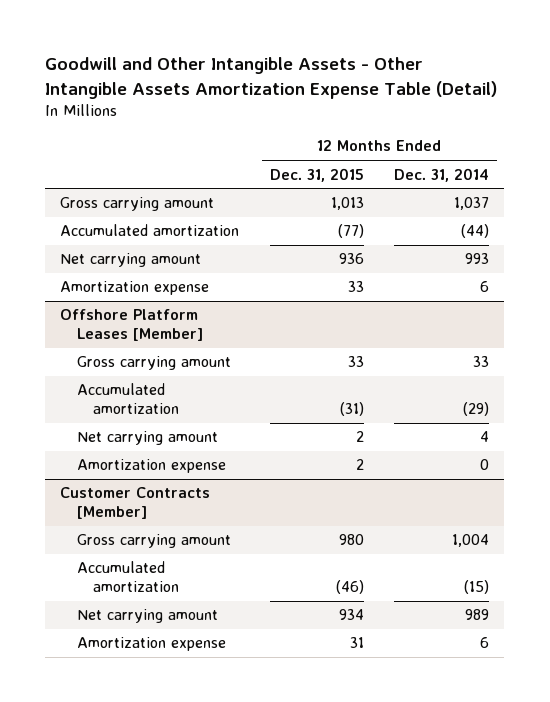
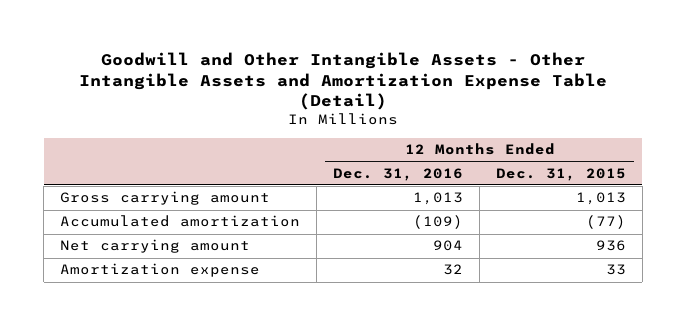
[45,56,498,99] Goodwill and Other Intangible Assets - Other Intangible Assets Amortization Expense Table (Detail) -> [79,51,608,111] Goodwill and Other Intangible Assets - Other Intangible Assets and Amortization Expense Table (Detail)
[394,167,490,182] Dec. 31, 2014 -> none
none -> [333,167,464,181] Dec. 31, 2016
[60,309,203,341] Offshore Platform Leases [Member] -> none
[76,356,231,371] Gross carrying amount -> none
[76,383,180,414] Accumulated amortization -> none
[76,431,218,446] Net carrying amount -> none
[76,459,226,474] Amortization expense -> none
[60,487,211,519] Customer Contracts [Member] -> none
[76,534,231,549] Gross carrying amount -> none
[76,561,180,592] Accumulated amortization -> none
[76,609,218,624] Net carrying amount -> none
[76,637,226,652] Amortization expense -> none

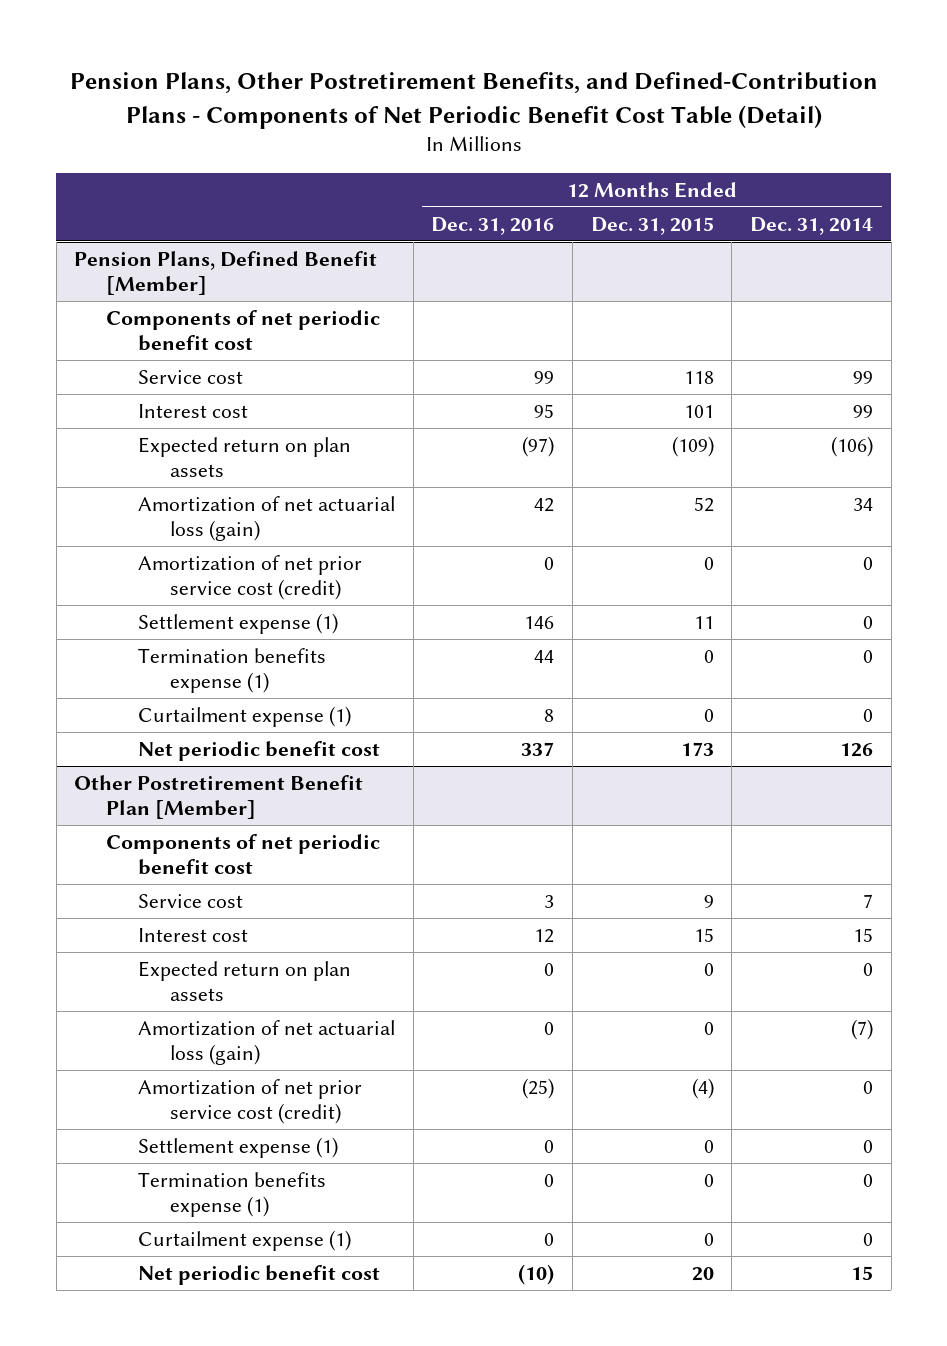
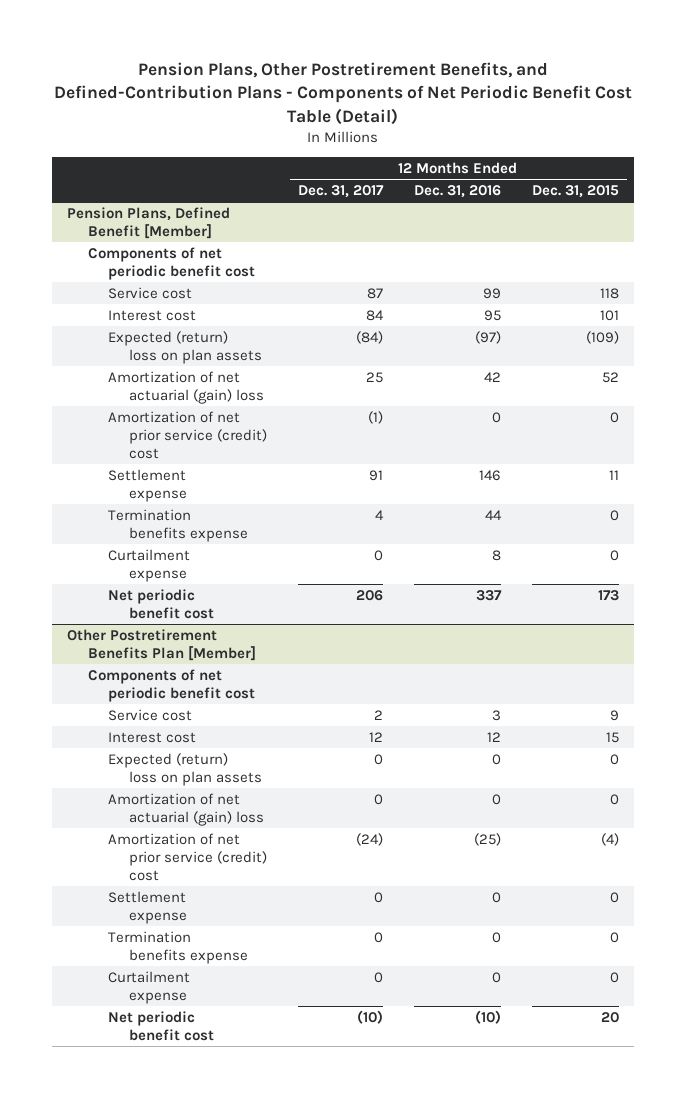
[750,216,874,235] Dec. 31, 2014 -> none
none -> [297,185,384,199] Dec. 31, 2017
[137,436,351,478] Expected return on plan assets -> [108,330,262,364] Expected (return) loss on plan assets
[137,495,395,542] Amortization of net actuarial loss (gain) -> [108,370,264,404] Amortization of net actuarial (gain) loss
[137,554,362,601] Amortization of net prior service cost (credit) -> [108,410,267,459] Amortization of net prior service (credit) cost
[137,612,338,634] Settlement expense (1) -> [108,468,187,502] Settlement expense
[137,647,326,694] Termination benefits expense (1) -> [108,508,248,542] Termination benefits expense
[137,705,351,727] Curtailment expense (1) -> [108,548,191,582] Curtailment expense
[74,774,364,820] Other Postretirement Benefit Plan [Member] -> [67,628,256,661] Other Postretirement Benefits Plan [Member]
[137,960,351,1002] Expected return on plan assets -> [108,752,262,786] Expected (return) loss on plan assets
[137,1019,395,1066] Amortization of net actuarial loss (gain) -> [108,792,264,826] Amortization of net actuarial (gain) loss
[137,1078,362,1125] Amortization of net prior service cost (credit) -> [108,832,267,881] Amortization of net prior service (credit) cost
[137,1136,338,1158] Settlement expense (1) -> [108,890,187,924] Settlement expense
[137,1171,326,1218] Termination benefits expense (1) -> [108,930,248,964] Termination benefits expense
[137,1229,351,1251] Curtailment expense (1) -> [108,970,191,1004] Curtailment expense

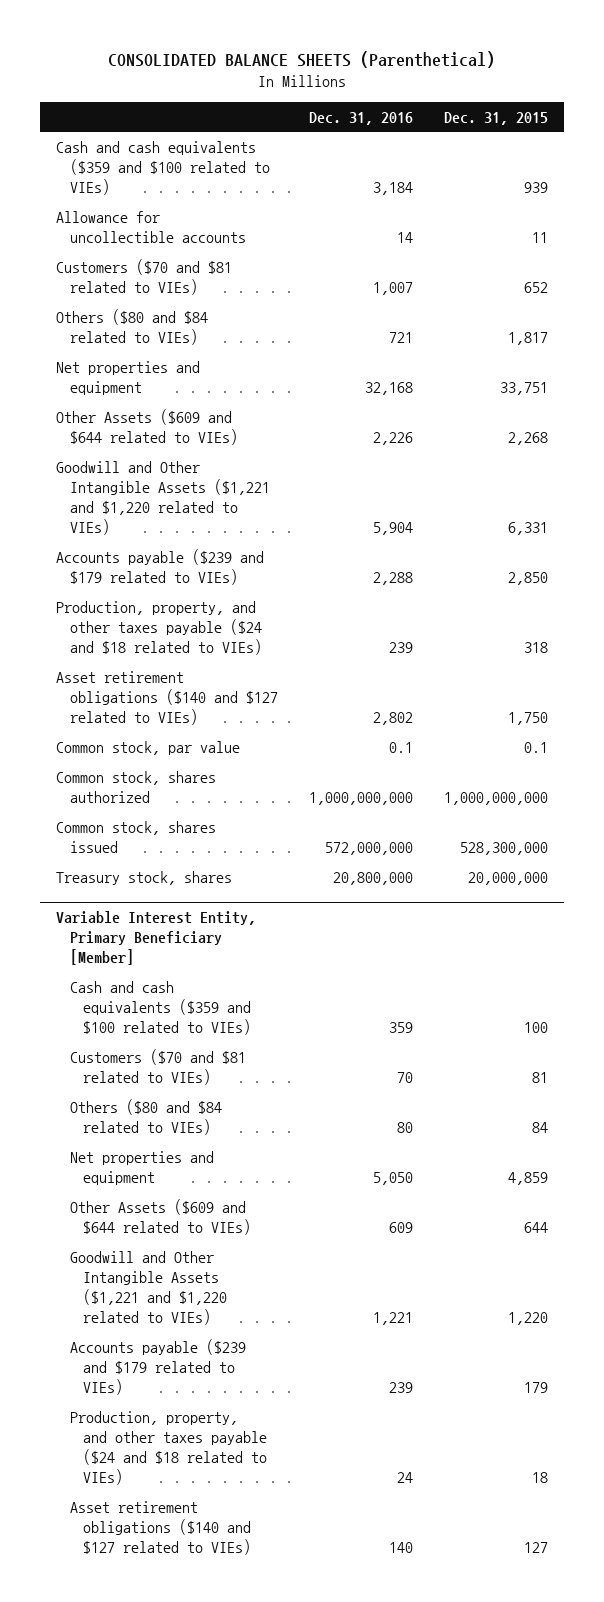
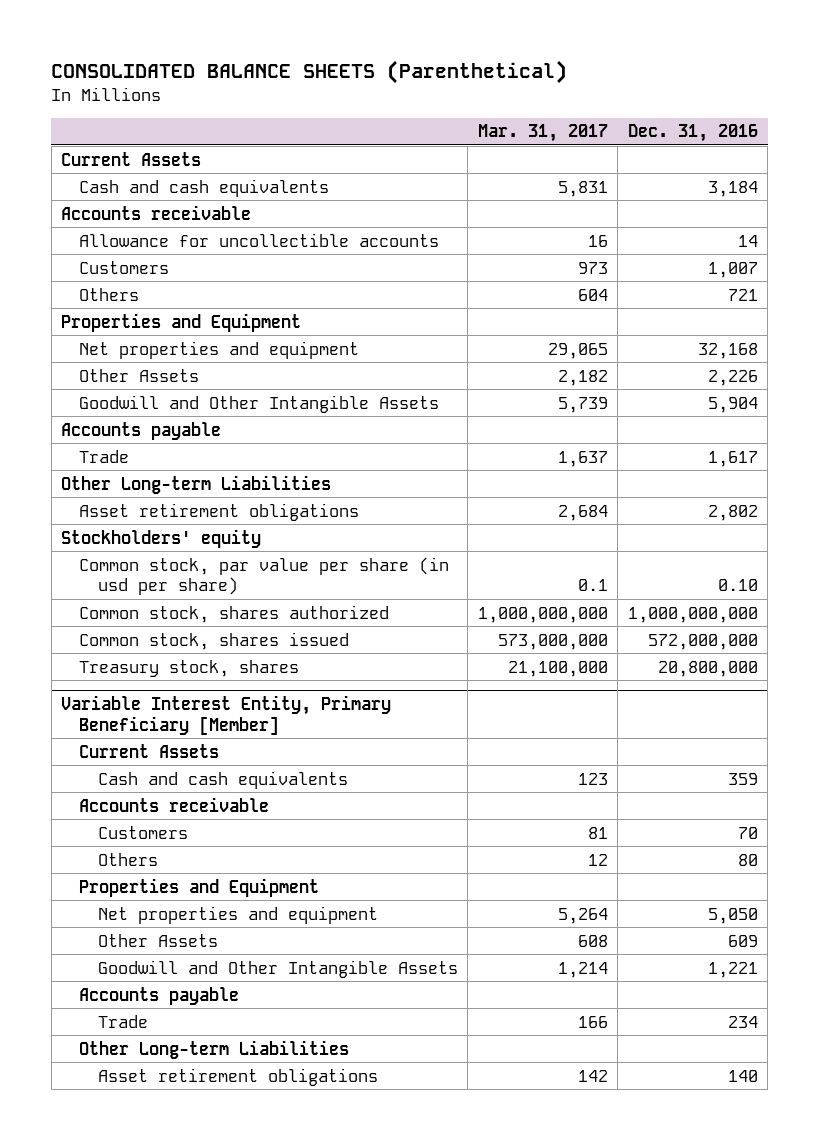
[444,111,549,125] Dec. 31, 2015 -> none
none -> [477,124,608,143] Mar. 31, 2017
none -> [61,151,202,166] Current Assets
[55,140,270,196] Cash and cash equivalents ($359 and $100 related to VIEs) -> [79,178,330,197] Cash and cash equivalents
none -> [61,204,252,220] Accounts receivable
[55,258,232,296] Customers ($70 and $81 related to VIEs) -> [79,260,170,274] Customers
[55,308,208,346] Others ($80 and $84 related to VIEs) -> [79,287,140,301] Others
none -> [61,312,302,332] Properties and Equipment
[55,548,264,586] Accounts payable ($239 and $179 related to VIEs) -> none
[55,600,262,656] Production, property, and other taxes payable ($24 and $18 related to VIEs) -> none
[55,408,238,446] Other Assets ($609 and $644 related to VIEs) -> [79,368,200,382] Other Assets
[55,460,270,536] Goodwill and Other Intangible Assets ($1,221 and $1,220 related to VIEs) -> [79,394,440,413] Goodwill and Other Intangible Assets
none -> [61,421,222,440] Accounts payable
none -> [79,449,130,463] Trade
none -> [61,474,332,494] Other Long-term Liabilities
[55,670,278,726] Asset retirement obligations ($140 and $127 related to VIEs) -> [79,502,360,521] Asset retirement obligations
none -> [61,528,262,548] Stockholders' equity
[55,740,240,755] Common stock, par value -> [79,556,450,596] Common stock, par value per share (in usd per share)
[388,741,413,753] 0.1 -> [717,579,758,592] 0.10
none -> [79,743,220,758] Current Assets
[69,980,252,1036] Cash and cash equivalents ($359 and $100 related to VIEs) -> [97,770,348,789] Cash and cash equivalents
none -> [79,796,270,812] Accounts receivable
[69,1048,246,1086] Customers ($70 and $81 related to VIEs) -> [97,825,188,839] Customers
[69,1098,222,1136] Others ($80 and $84 related to VIEs) -> [97,852,158,866] Others
none -> [79,877,320,897] Properties and Equipment
[69,1338,246,1396] Accounts payable ($239 and $179 related to VIEs) -> none
[69,1410,268,1486] Production, property, and other taxes payable ($24 and $18 related to VIEs) -> none
[69,1198,252,1236] Other Assets ($609 and $644 related to VIEs) -> [97,933,218,947] Other Assets
[69,1250,228,1326] Goodwill and Other Intangible Assets ($1,221 and $1,220 related to VIEs) -> [97,959,458,978] Goodwill and Other Intangible Assets
none -> [79,986,240,1005] Accounts payable
none -> [97,1014,148,1028] Trade
none -> [79,1039,350,1059] Other Long-term Liabilities
[69,1500,252,1556] Asset retirement obligations ($140 and $127 related to VIEs) -> [97,1067,378,1086] Asset retirement obligations

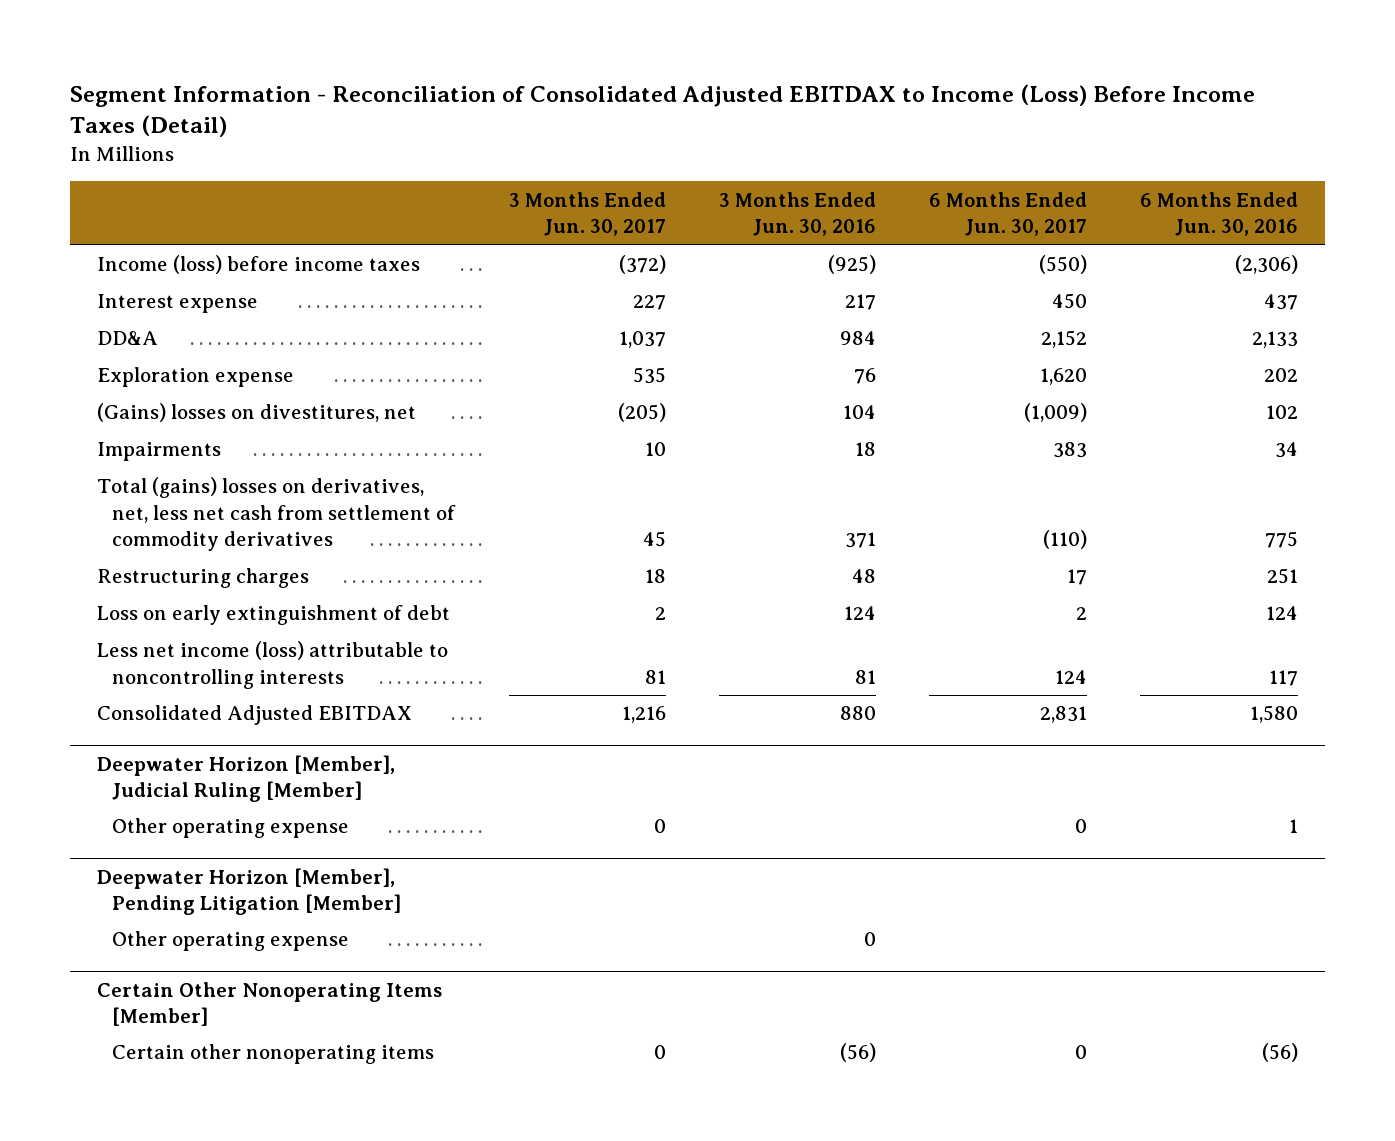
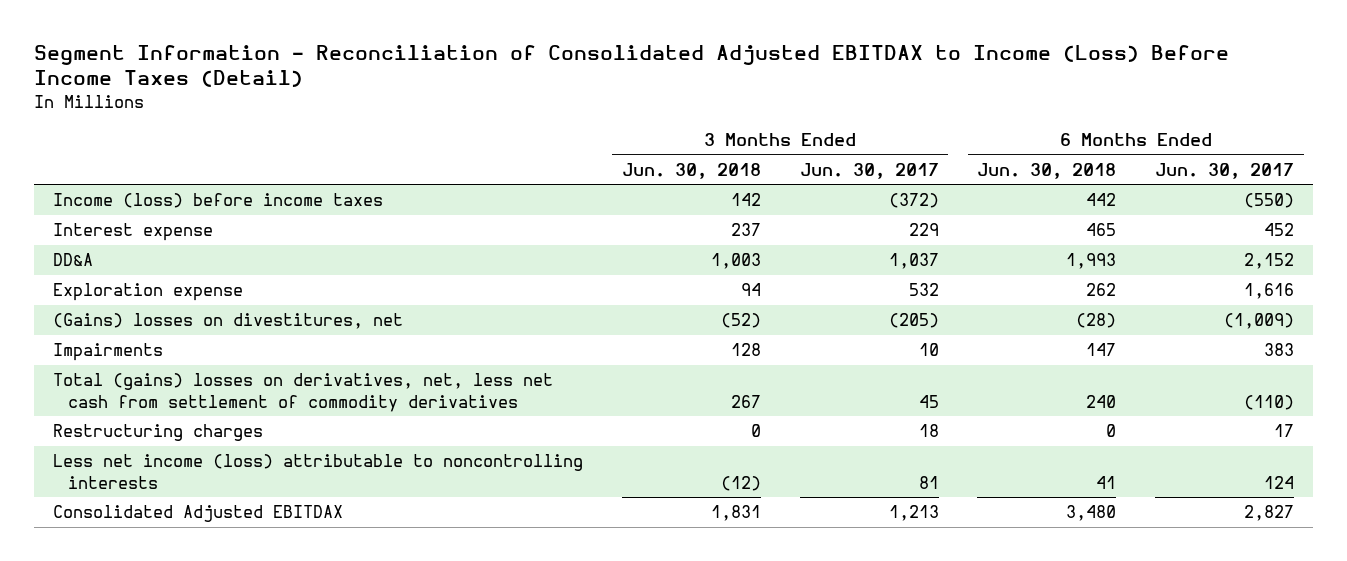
[718,191,876,237] 3 Months Ended Jun. 30, 2016 -> none
[1140,191,1299,237] 6 Months Ended Jun. 30, 2016 -> none
none -> [621,162,761,179] Jun. 30, 2018
none -> [977,162,1117,179] Jun. 30, 2018
[632,295,666,311] 227 -> [908,223,939,237] 229
[1052,293,1088,310] 450 -> [1263,223,1294,237] 452
[632,367,666,385] 535 -> [908,283,939,297] 532
[1040,368,1088,386] 1,620 -> [1243,283,1294,300] 1,616
[96,605,450,626] Loss on early extinguishment of debt -> none
[96,754,395,803] Deepwater Horizon [Member], Judicial Ruling [Member] -> none
[112,818,350,839] Other operating expense -> none
[96,867,402,916] Deepwater Horizon [Member], Pending Litigation [Member] -> none
[112,931,350,952] Other operating expense -> none
[96,981,442,1027] Certain Other Nonoperating Items [Member] -> none
[112,1044,435,1065] Certain other nonoperating items -> none
[621,706,666,724] 1,216 -> [888,505,939,522] 1,213
[1040,706,1088,724] 2,831 -> [1243,505,1294,522] 2,827

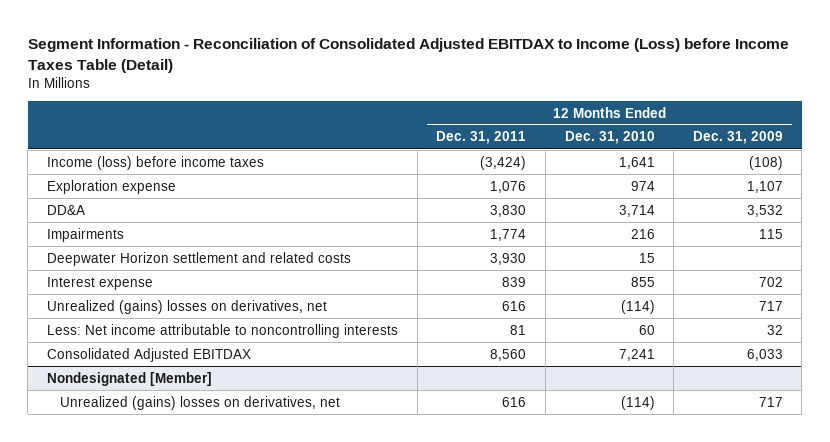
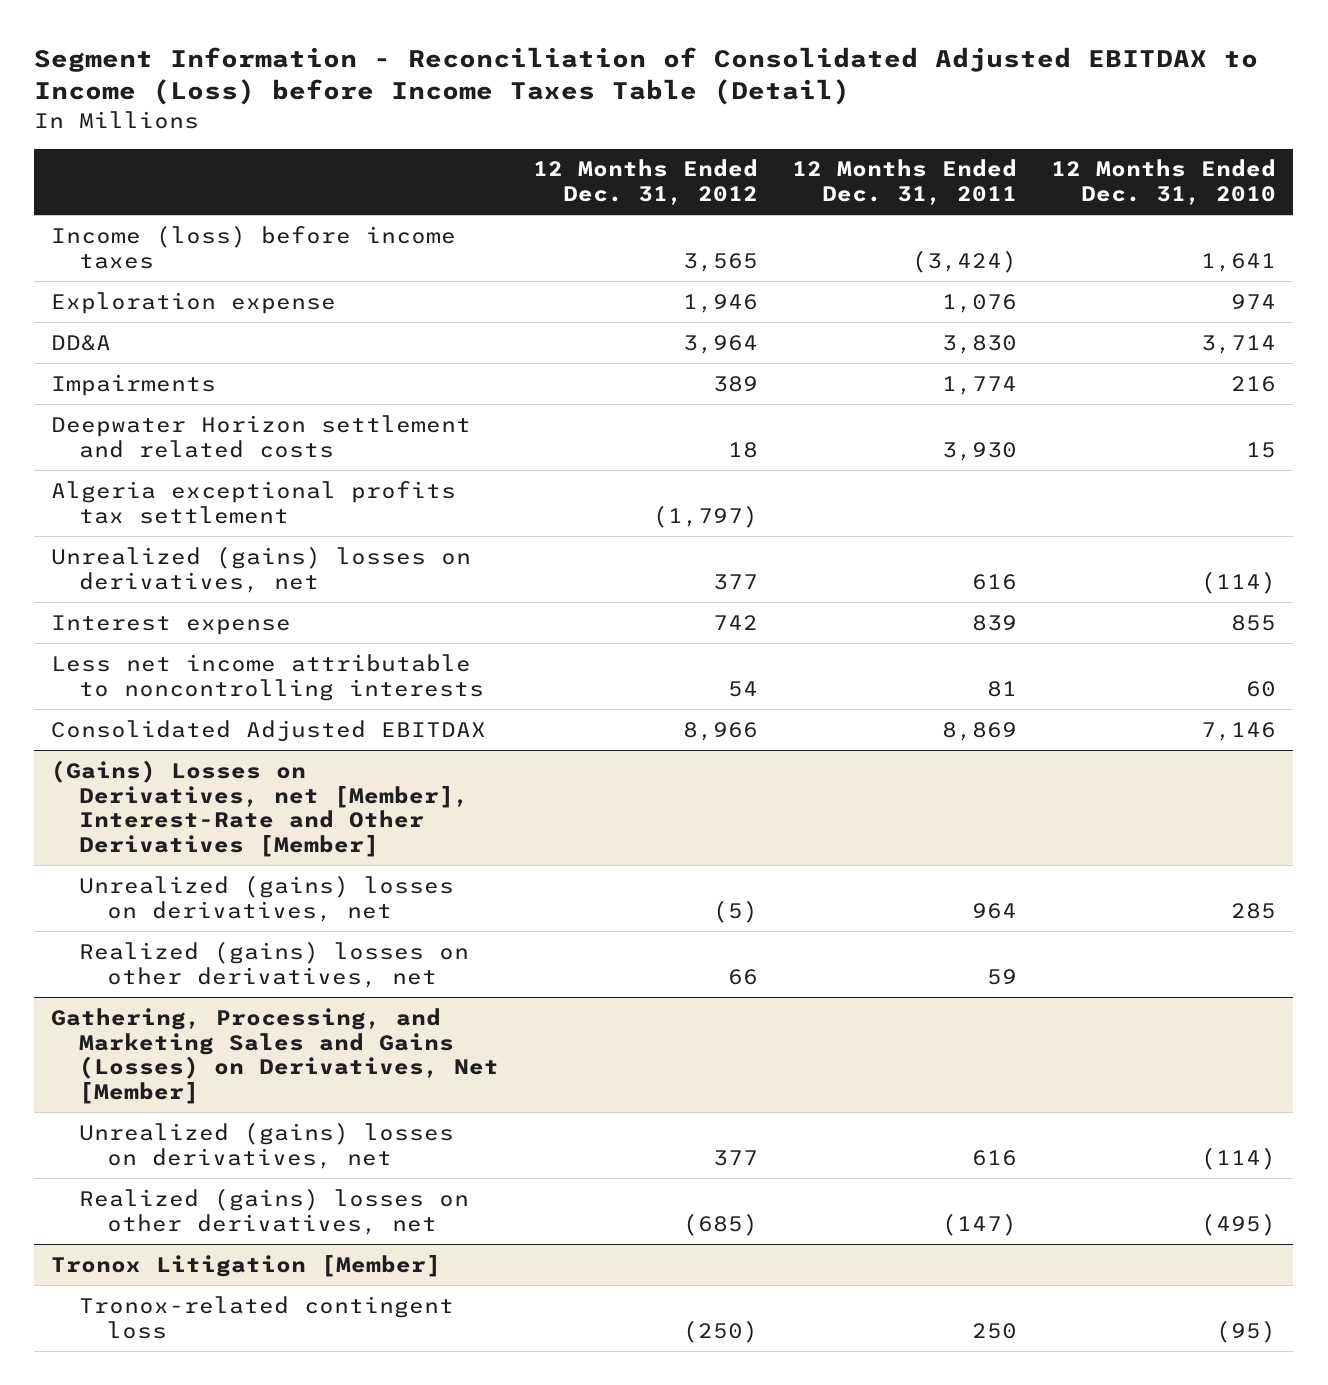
[692,131,783,145] Dec. 31, 2009 -> none
none -> [533,159,759,206] 12 Months Ended Dec. 31, 2012
none -> [51,480,457,524] Algeria exceptional profits tax settlement
[47,371,213,386] Nondesignated [Member] -> none
[47,276,154,290] Interest expense -> [51,614,292,635] Interest expense
[47,323,399,338] Less: Net income attributable to noncontrolling interests -> [51,653,484,701] Less net income attributable to noncontrolling interests
[490,348,527,361] 8,560 -> [942,721,1018,741] 8,869
[618,348,655,361] 7,241 -> [1201,721,1277,741] 7,146
none -> [51,759,469,857] (Gains) Losses on Derivatives, net [Member], Interest-Rate and Other Derivatives [Member]
none -> [78,874,454,922] Unrealized (gains) losses on derivatives, net
none -> [78,940,469,988] Realized (gains) losses on other derivatives, net
none -> [51,1007,499,1104] Gathering, Processing, and Marketing Sales and Gains (Losses) on Derivatives, Net [Member]
none -> [78,1187,469,1235] Realized (gains) losses on other derivatives, net
none -> [51,1254,442,1277] Tronox Litigation [Member]
none -> [78,1295,454,1339] Tronox-related contingent loss

